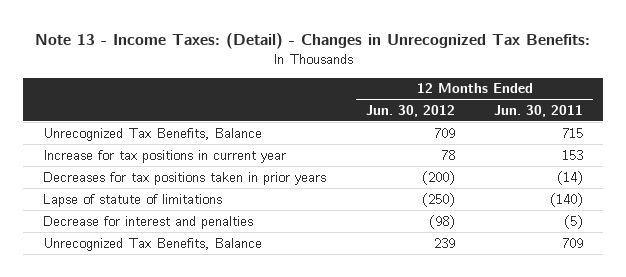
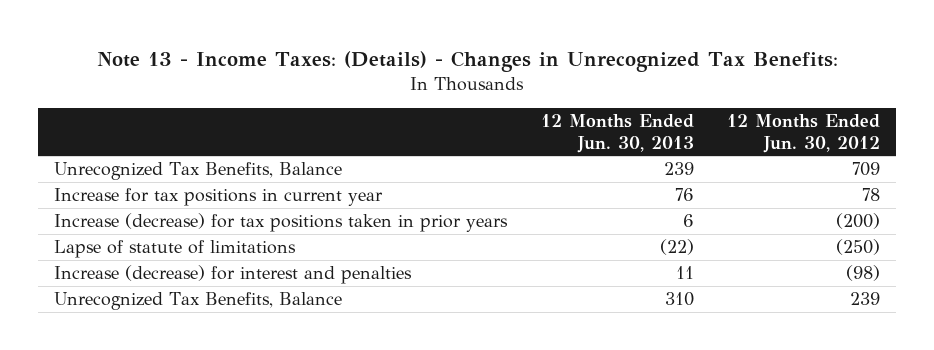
[35,32,591,49] Note 13 - Income Taxes: (Detail) - Changes in Unrecognized Tax Benefits: -> [97,50,839,72] Note 13 - Income Taxes: (Details) - Changes in Unrecognized Tax Benefits:
[494,104,584,117] Jun. 30, 2011 -> none
none -> [540,114,694,153] 12 Months Ended Jun. 30, 2013
[42,171,326,185] Decreases for tax positions taken in prior years -> [54,213,509,233] Increase (decrease) for tax positions taken in prior years
[42,215,253,229] Decrease for interest and penalties -> [54,265,413,285] Increase (decrease) for interest and penalties

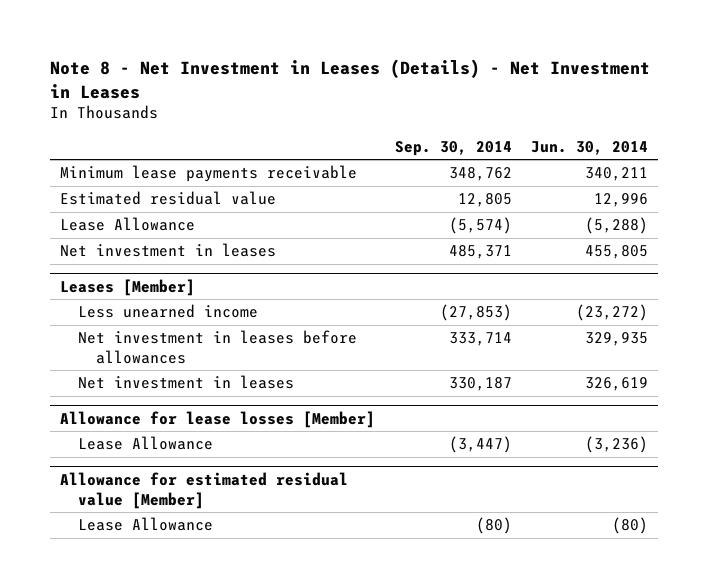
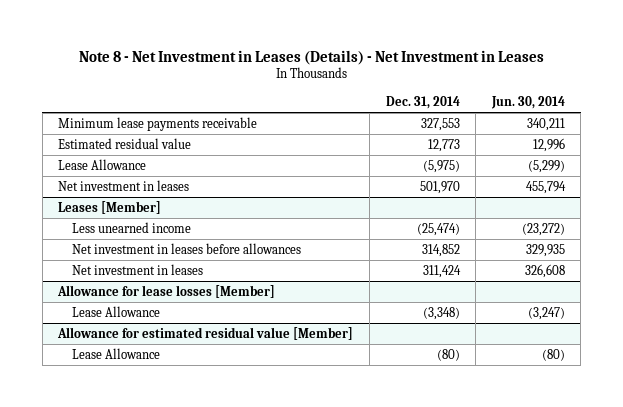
[394,140,512,156] Sep. 30, 2014 -> none
none -> [385,95,460,109] Dec. 31, 2014
[585,217,649,235] (5,288) -> [527,159,565,173] (5,299)
[585,245,649,260] 455,805 -> [525,180,566,194] 455,794
[585,377,649,392] 326,619 -> [524,263,565,278] 326,608
[585,436,649,454] (3,236) -> [527,306,565,320] (3,247)

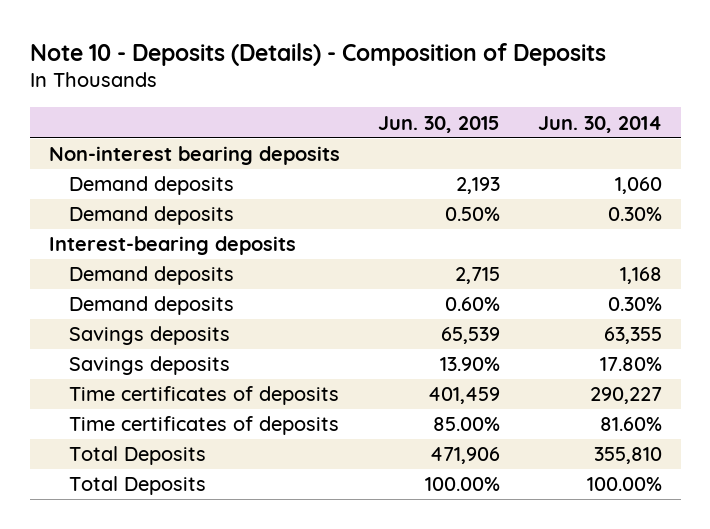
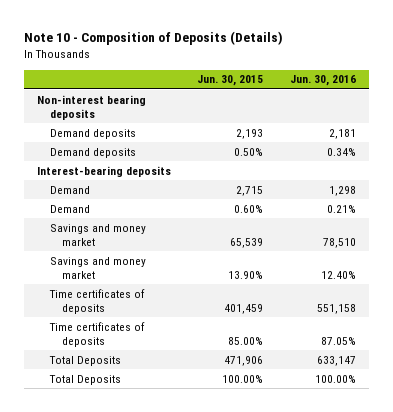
[29,42,606,66] Note 10 - Deposits (Details) - Composition of Deposits -> [23,31,283,46] Note 10 - Composition of Deposits (Details)
[537,115,662,133] Jun. 30, 2014 -> none
none -> [289,75,356,87] Jun. 30, 2016
[69,266,235,286] Demand deposits -> [49,185,90,194] Demand
[69,296,235,316] Demand deposits -> [49,204,90,213] Demand
[69,326,231,346] Savings deposits -> [49,223,146,246] Savings and money market
[69,356,231,376] Savings deposits -> [49,256,146,279] Savings and money market

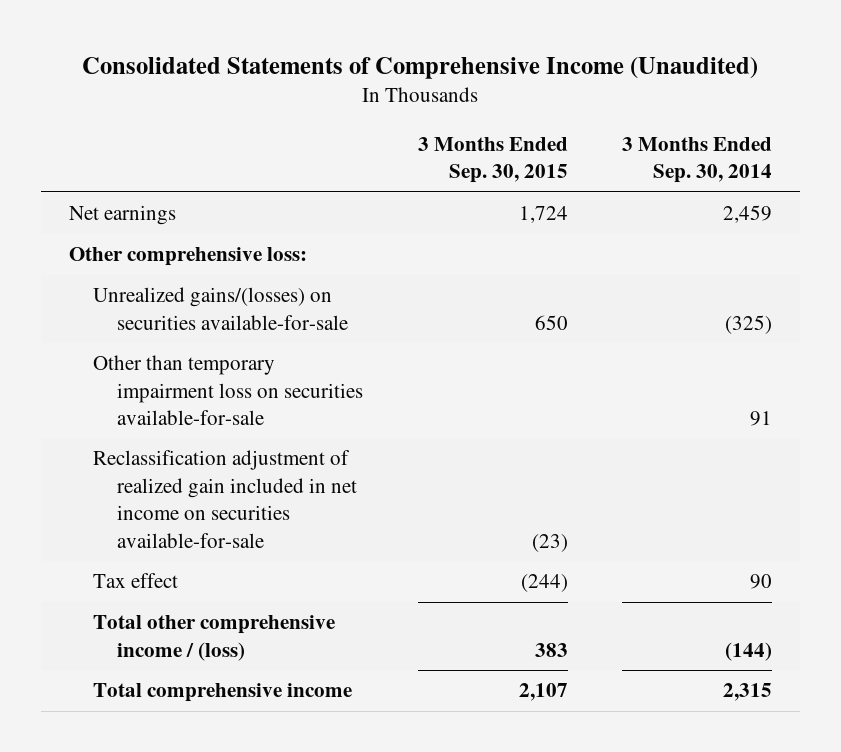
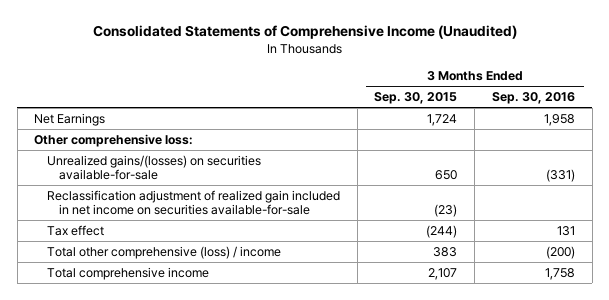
[622,136,773,184] 3 Months Ended Sep. 30, 2014 -> none
none -> [492,92,576,105] Sep. 30, 2016
[68,205,176,226] Net earnings -> [34,112,106,126] Net Earnings
[92,355,364,426] Other than temporary impairment loss on securities available-for-sale -> none
[92,615,335,661] Total other comprehensive income / (loss) -> [46,245,281,259] Total other comprehensive (loss) / income

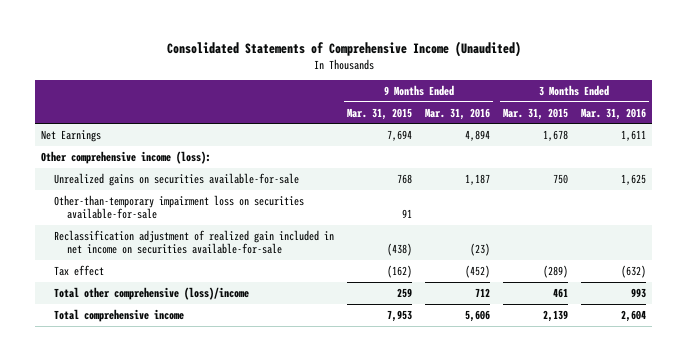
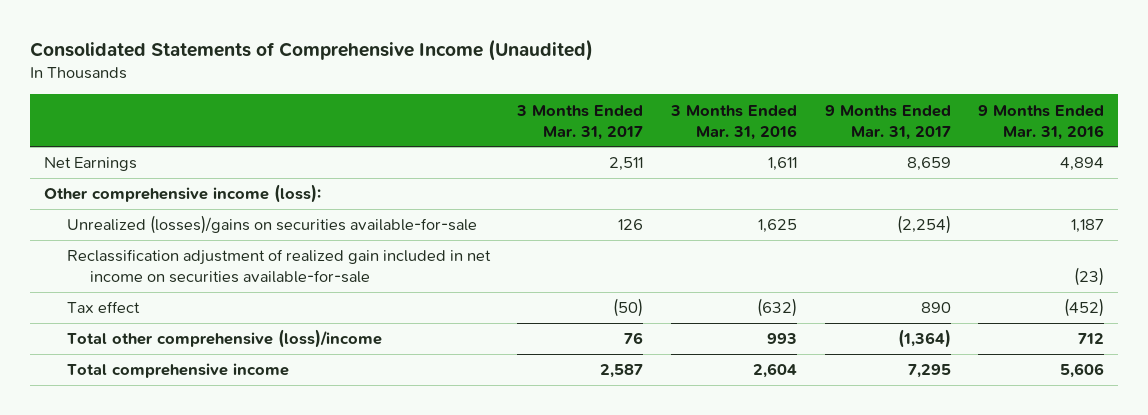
[347,107,413,120] Mar. 31, 2015 -> none
[502,107,568,120] Mar. 31, 2015 -> none
none -> [516,104,644,140] 3 Months Ended Mar. 31, 2017
none -> [824,104,951,140] 9 Months Ended Mar. 31, 2017
[54,194,305,220] Other-than-temporary impairment loss on securities available-for-sale -> none
[54,172,300,186] Unrealized gains on securities available-for-sale -> [66,215,477,235] Unrealized (losses)/gains on securities available-for-sale

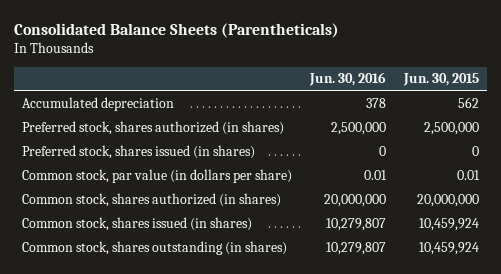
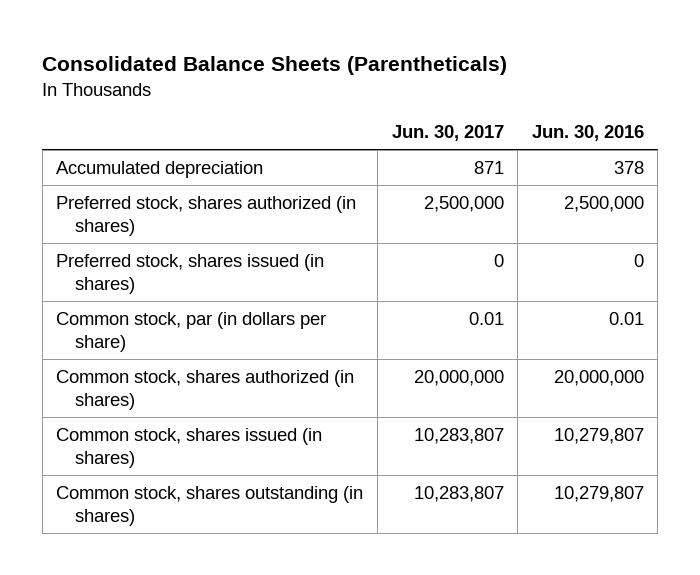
[402,73,479,87] Jun. 30, 2015 -> none
none -> [391,125,504,142] Jun. 30, 2017
[22,169,293,184] Common stock, par value (in dollars per share) -> [56,311,327,353] Common stock, par (in dollars per share)

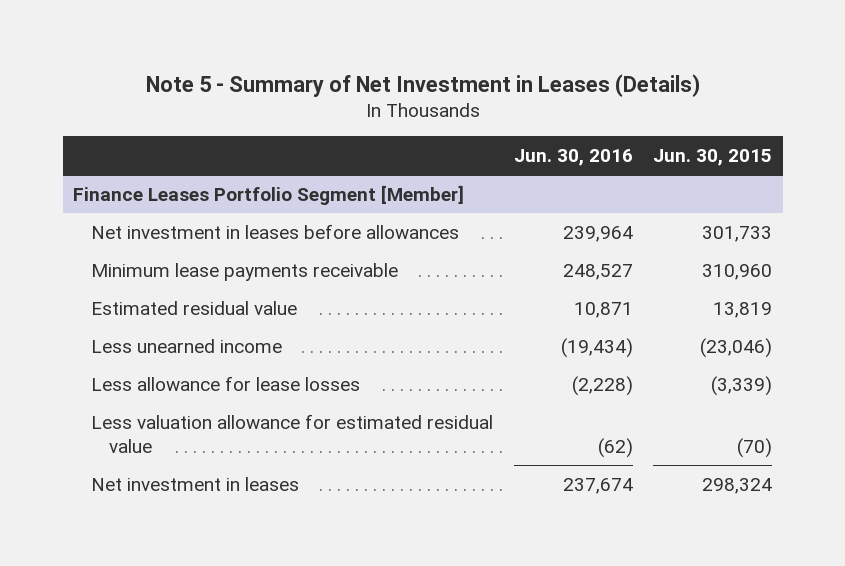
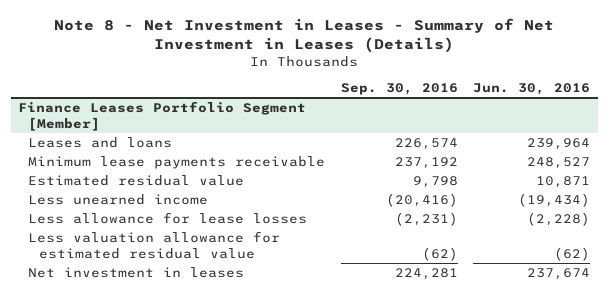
[145,73,700,97] Note 5 - Summary of Net Investment in Leases (Details) -> [54,17,555,54] Note 8 - Net Investment in Leases - Summary of Net Investment in Leases (Details)
[653,148,773,166] Jun. 30, 2015 -> none
none -> [340,83,458,96] Sep. 30, 2016
[91,223,460,239] Net investment in leases before allowances -> [28,137,173,149] Leases and loans

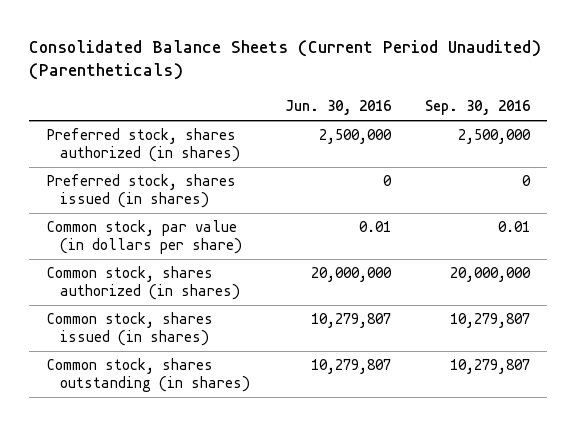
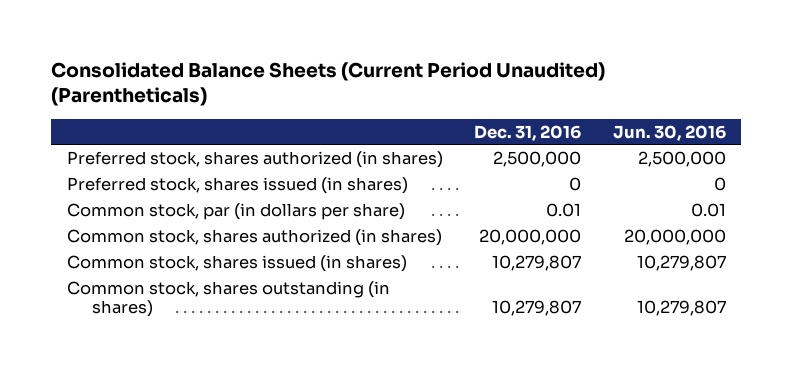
[425,100,531,116] Sep. 30, 2016 -> none
none -> [474,124,582,141] Dec. 31, 2016
[46,220,243,255] Common stock, par value (in dollars per share) -> [67,202,406,220] Common stock, par (in dollars per share)

